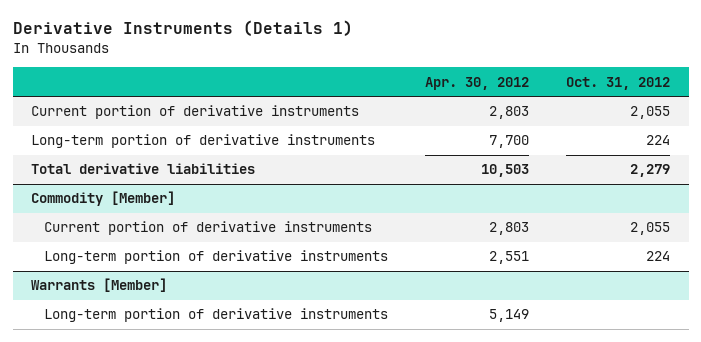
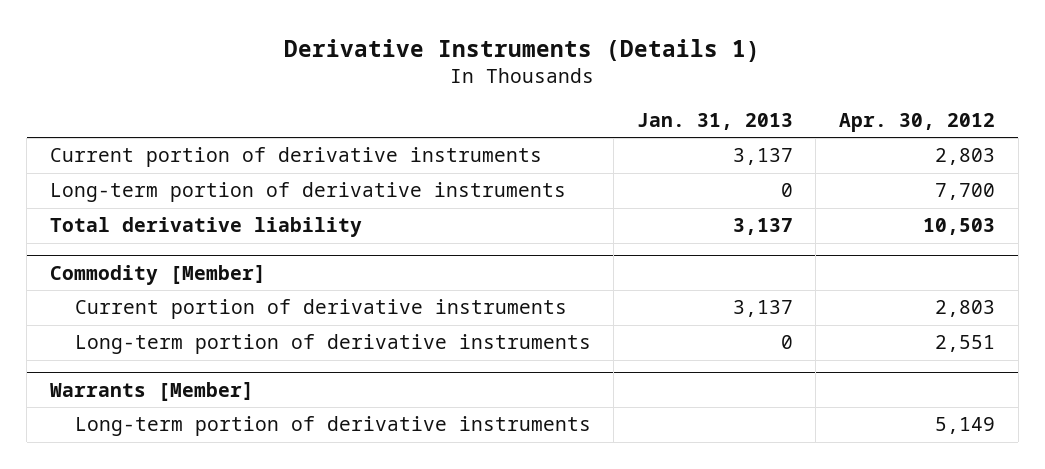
[566,76,671,90] Oct. 31, 2012 -> none
none -> [636,113,793,131] Jan. 31, 2013
[31,163,256,175] Total derivative liabilities -> [49,217,362,238] Total derivative liability

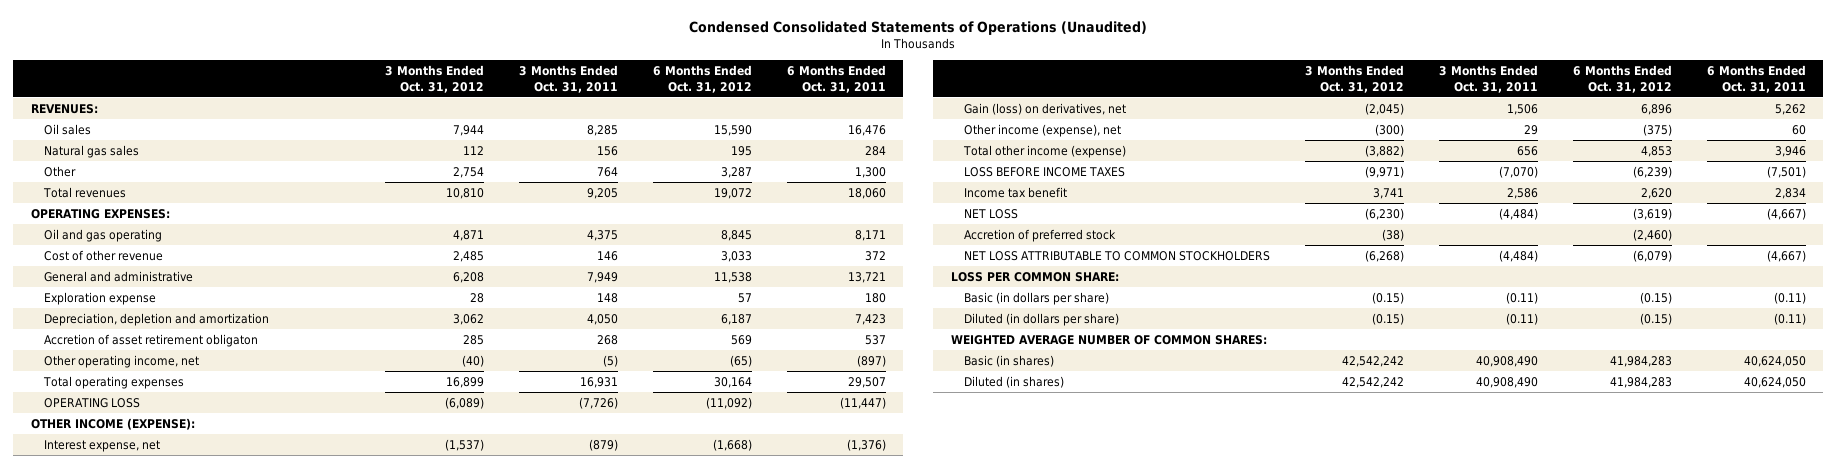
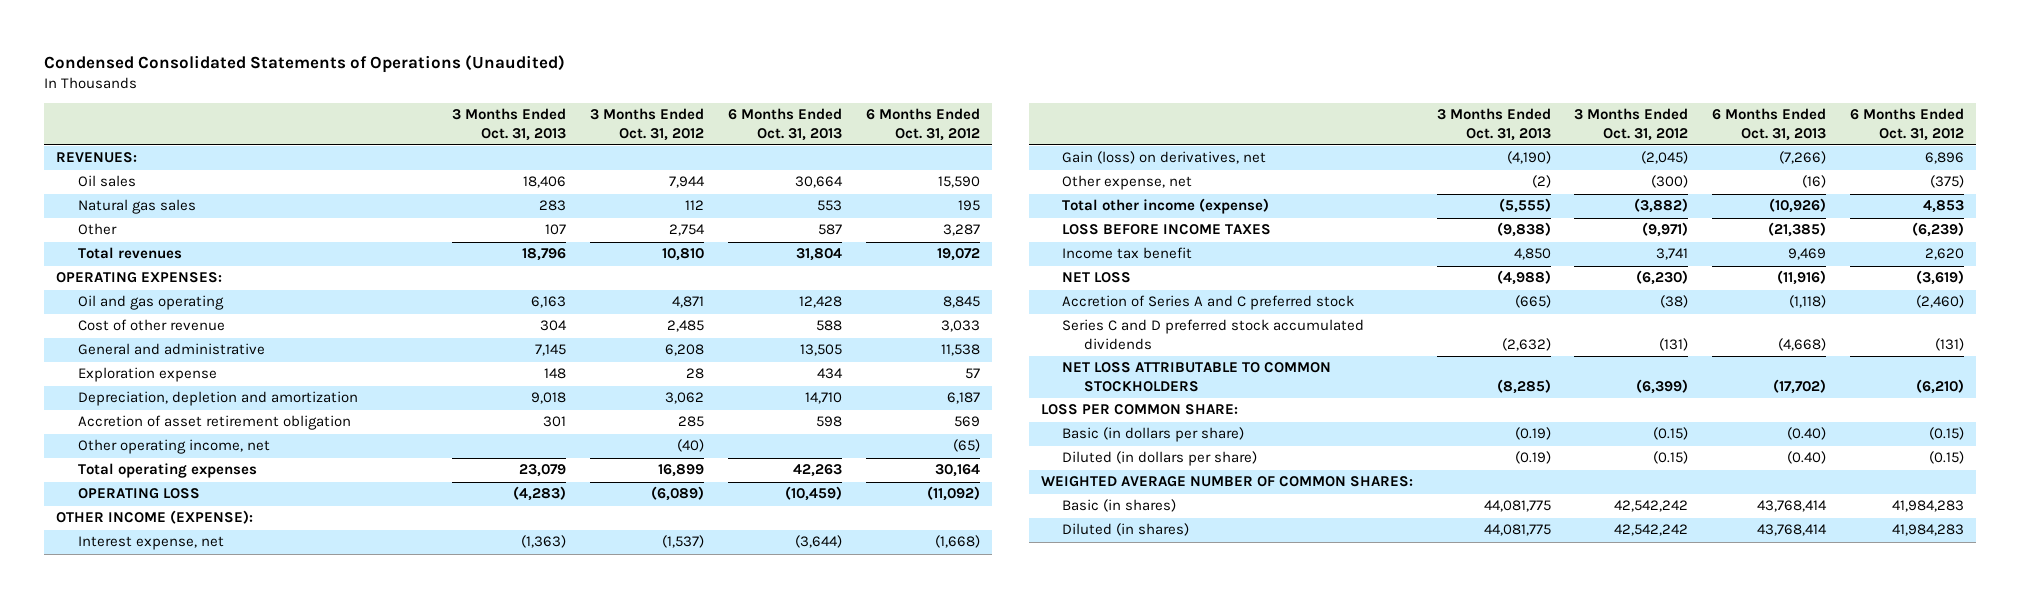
[518,64,618,93] 3 Months Ended Oct. 31, 2011 -> none
[786,64,886,93] 6 Months Ended Oct. 31, 2011 -> none
none -> [452,108,567,141] 3 Months Ended Oct. 31, 2013
none -> [727,108,842,141] 6 Months Ended Oct. 31, 2013
[44,333,259,347] Accretion of asset retirement obligaton -> [77,415,351,431] Accretion of asset retirement obligation
[964,123,1122,137] Other income (expense), net -> [1062,175,1193,191] Other expense, net
[964,228,1117,242] Accretion of preferred stock -> [1062,295,1355,311] Accretion of Series A and C preferred stock
none -> [1062,319,1365,351] Series C and D preferred stock accumulated dividends
[1365,249,1405,262] (6,268) -> [1636,379,1689,395] (6,399)
[1633,249,1673,262] (6,079) -> [1916,379,1965,395] (6,210)

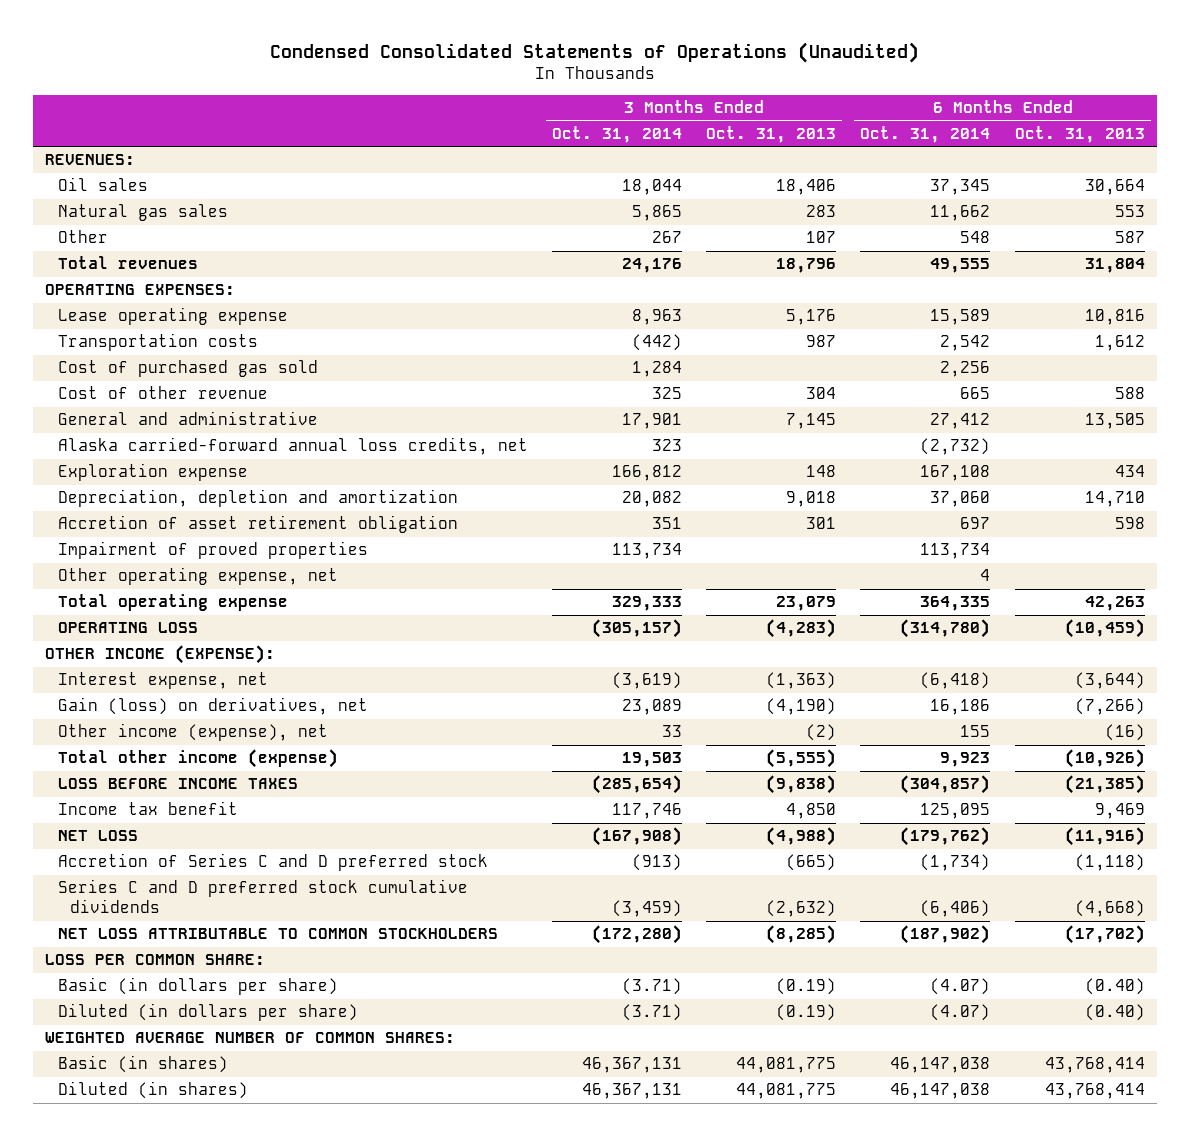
[589,108,704,141] 3 Months Ended Oct. 31, 2012 -> none
[865,108,980,141] 6 Months Ended Oct. 31, 2012 -> none
none -> [551,125,682,143] Oct. 31, 2014
none -> [860,125,991,143] Oct. 31, 2014
[77,295,224,311] Oil and gas operating -> none
none -> [57,307,288,326] Lease operating expense
none -> [57,333,258,352] Transportation costs
none -> [57,360,318,378] Cost of purchased gas sold
none -> [57,437,528,456] Alaska carried-forward annual loss credits, net
none -> [57,541,368,560] Impairment of proved properties
[77,439,270,455] Other operating income, net -> [57,567,338,586] Other operating expense, net
[77,463,257,479] Total operating expenses -> [57,594,288,612] Total operating expense
[1062,175,1193,191] Other expense, net -> [57,723,328,742] Other income (expense), net
[1062,295,1355,311] Accretion of Series A and C preferred stock -> [57,853,488,872] Accretion of Series C and D preferred stock
[1062,319,1365,351] Series C and D preferred stock accumulated dividends -> [57,879,468,914] Series C and D preferred stock cumulative dividends

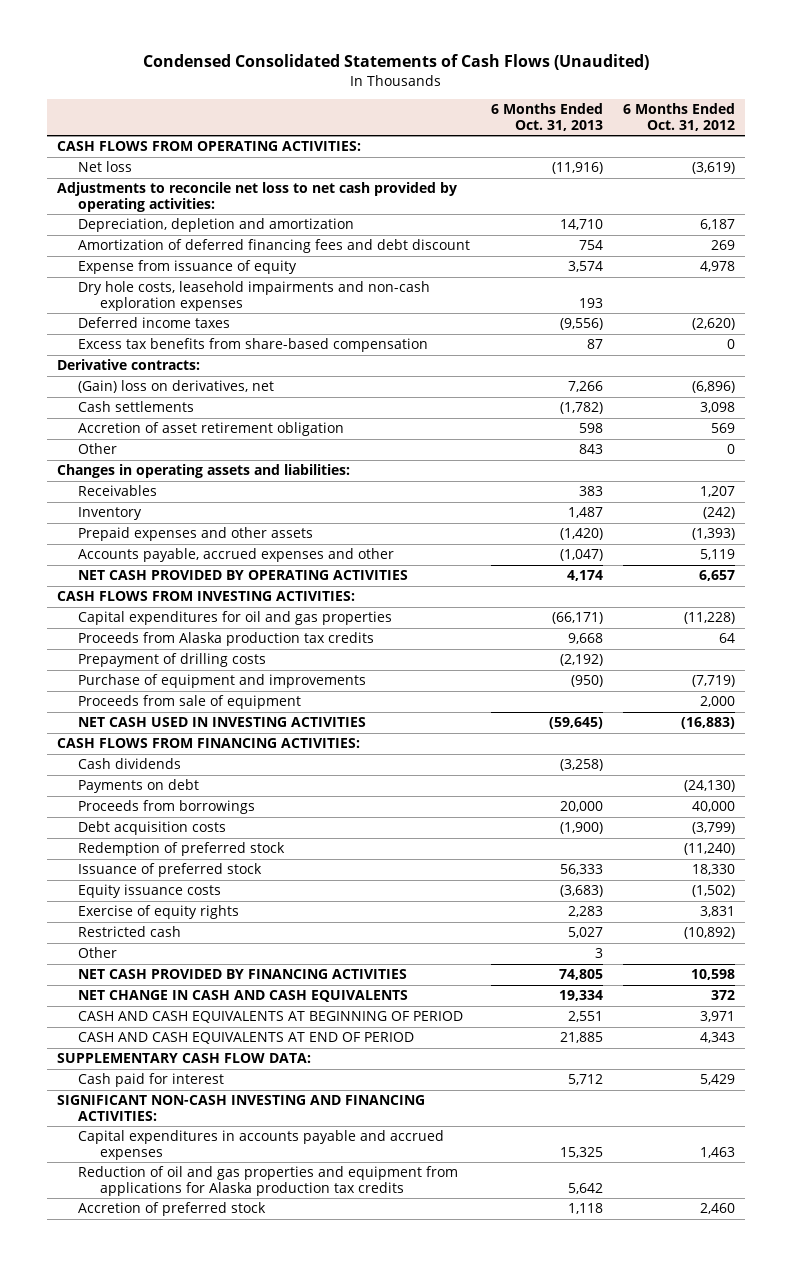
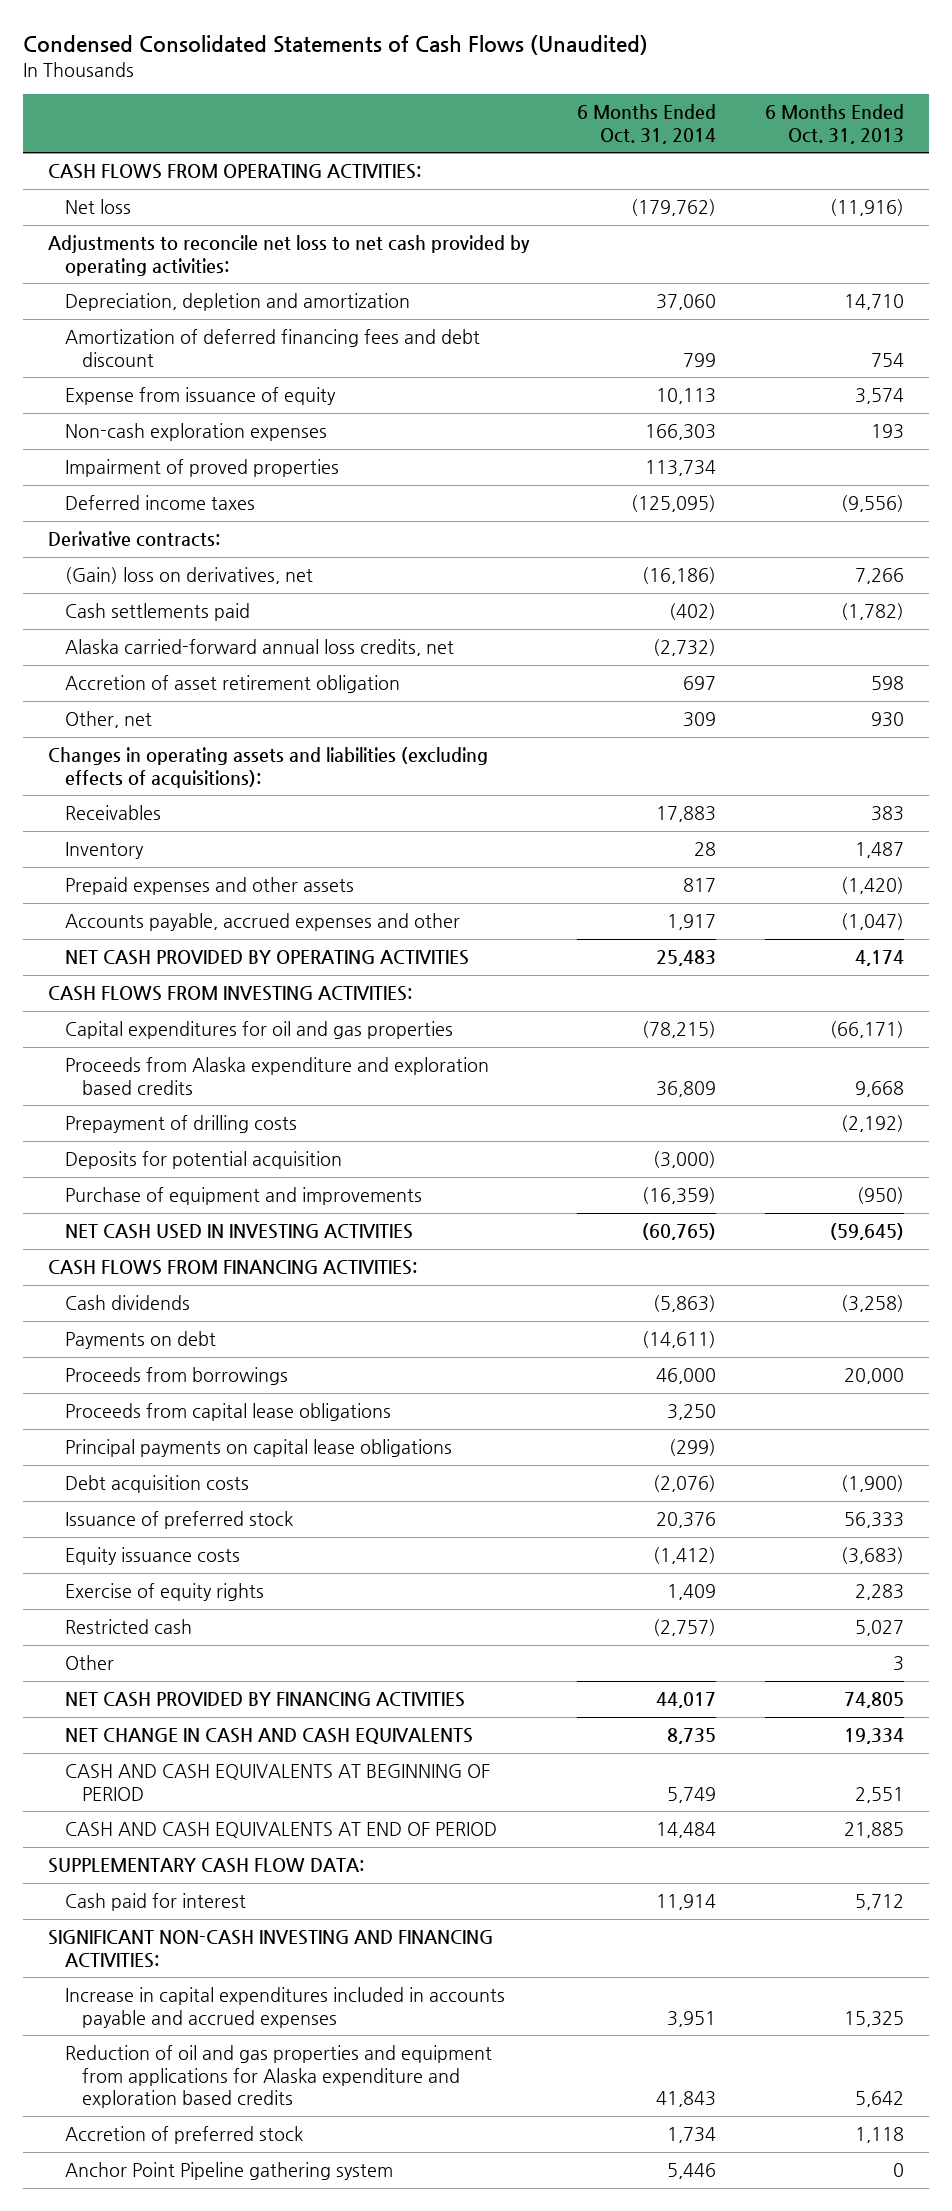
[623,103,736,131] 6 Months Ended Oct. 31, 2012 -> none
none -> [577,104,717,144] 6 Months Ended Oct. 31, 2014
[78,281,431,311] Dry hole costs, leasehold impairments and non-cash exploration expenses -> [64,423,327,442] Non-cash exploration expenses
none -> [64,459,339,478] Impairment of proved properties
[78,338,429,353] Excess tax benefits from share-based compensation -> none
[78,401,195,413] Cash settlements -> [64,603,250,622] Cash settlements paid
none -> [64,639,454,657] Alaska carried-forward annual loss credits, net
[78,443,118,455] Other -> [64,711,152,729] Other, net
[578,444,603,455] 843 -> [871,712,905,728] 930
[56,464,350,479] Changes in operating assets and liabilities: -> [47,747,488,788] Changes in operating assets and liabilities (excluding effects of acquisitions):
[78,632,375,647] Proceeds from Alaska production tax credits -> [64,1057,489,1095] Proceeds from Alaska expenditure and exploration based credits
none -> [64,1151,342,1170] Deposits for potential acquisition
[78,695,302,710] Proceeds from sale of equipment -> none
none -> [64,1403,391,1422] Proceeds from capital lease obligations
none -> [64,1439,452,1458] Principal payments on capital lease obligations
[78,842,286,857] Redemption of preferred stock -> none
[78,1130,445,1160] Capital expenditures in accounts payable and accrued expenses -> [64,1987,505,2028] Increase in capital expenditures included in accounts payable and accrued expenses
[78,1166,459,1196] Reduction of oil and gas properties and equipment from applications for Alaska production tax credits -> [64,2045,492,2109] Reduction of oil and gas properties and equipment from applications for Alaska expenditure and exploration based credits
none -> [64,2162,393,2181] Anchor Point Pipeline gathering system

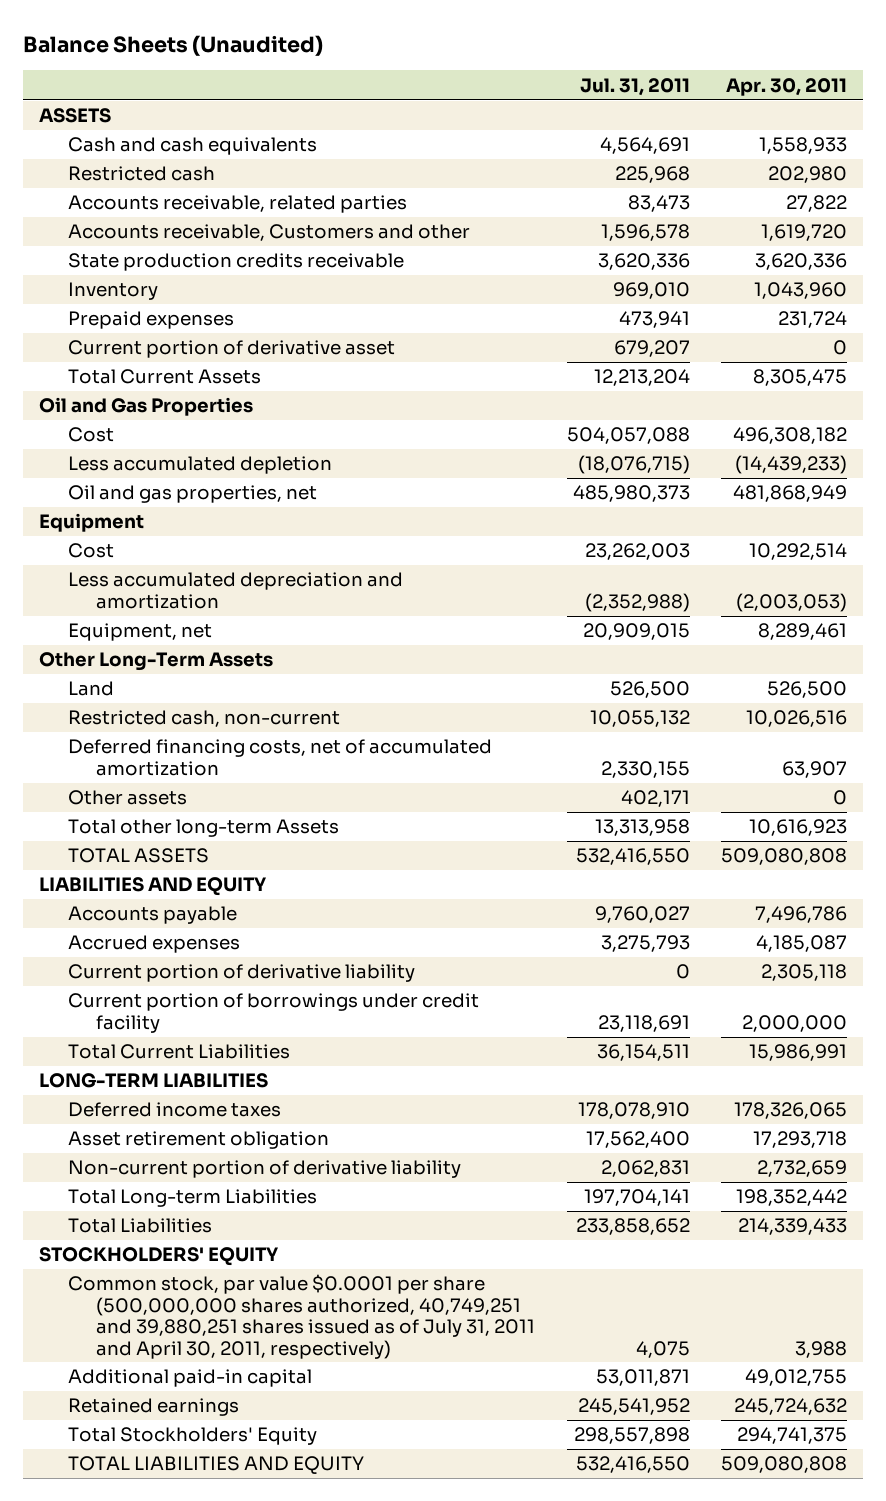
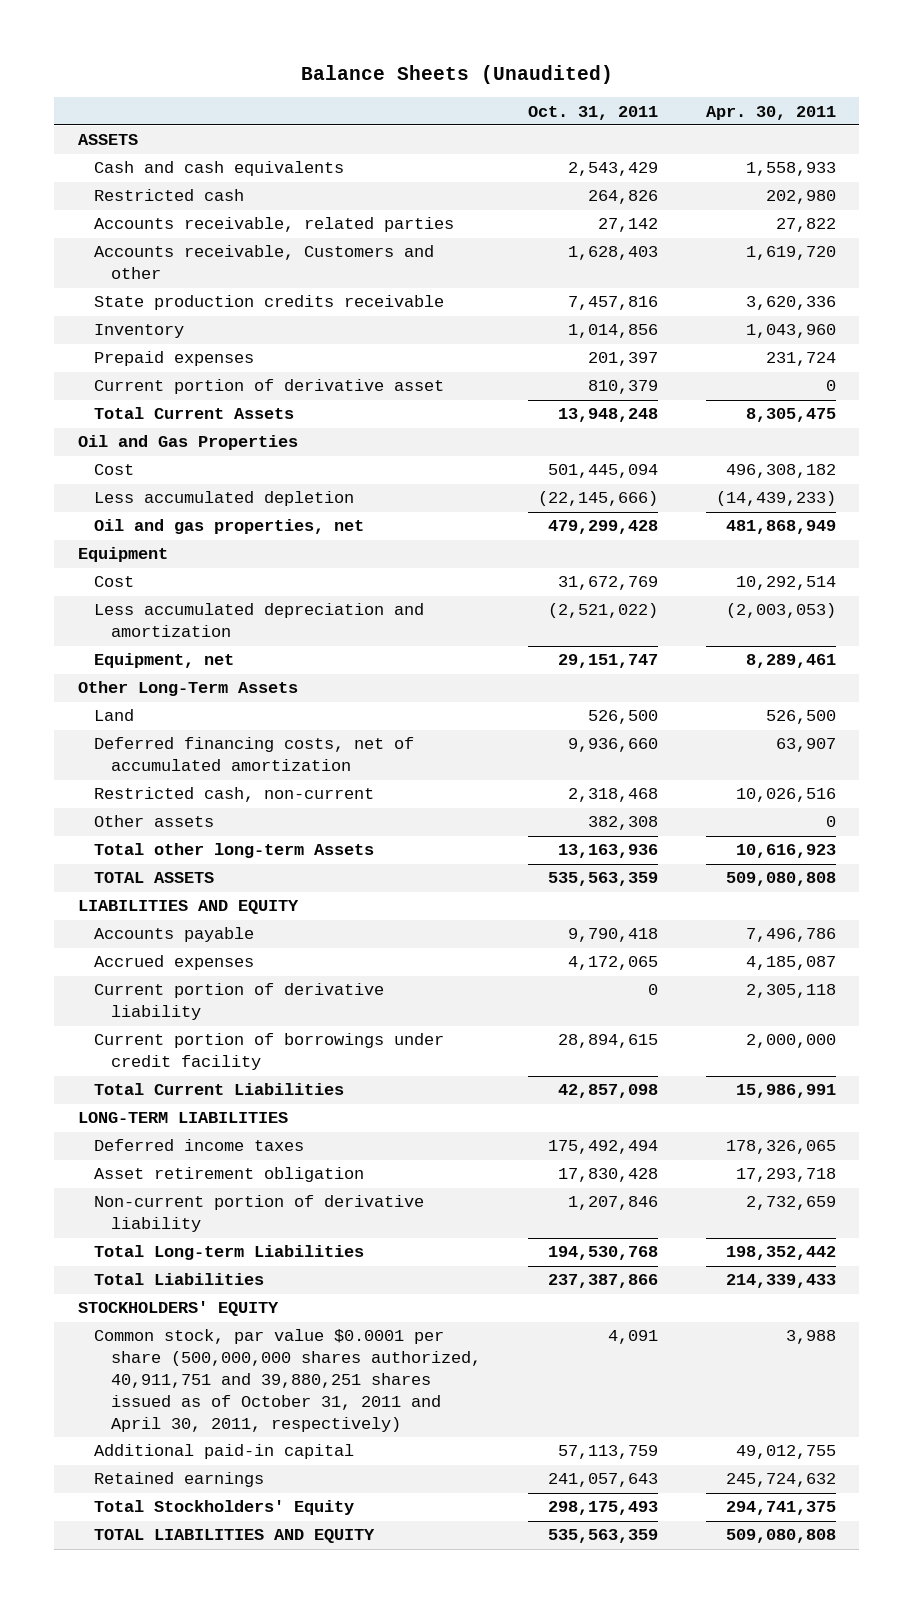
[579,77,690,96] Jul. 31, 2011 -> none
none -> [528,105,659,120] Oct. 31, 2011
[67,710,340,728] Restricted cash, non-current -> [94,787,375,803] Restricted cash, non-current
[67,1274,536,1359] Common stock, par value $0.0001 per share (500,000,000 shares authorized, 40,749,251 and 39,880,251 shares issued as of July 31, 2011 and April 30, 2011, respectively) -> [94,1329,481,1432] Common stock, par value $0.0001 per share (500,000,000 shares authorized, 40,911,751 and 39,880,251 shares issued as of October 31, 2011 and April 30, 2011, respectively)

